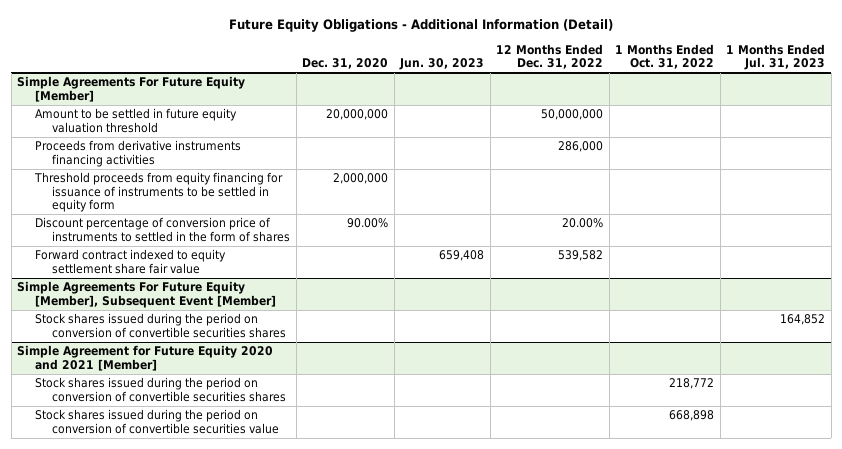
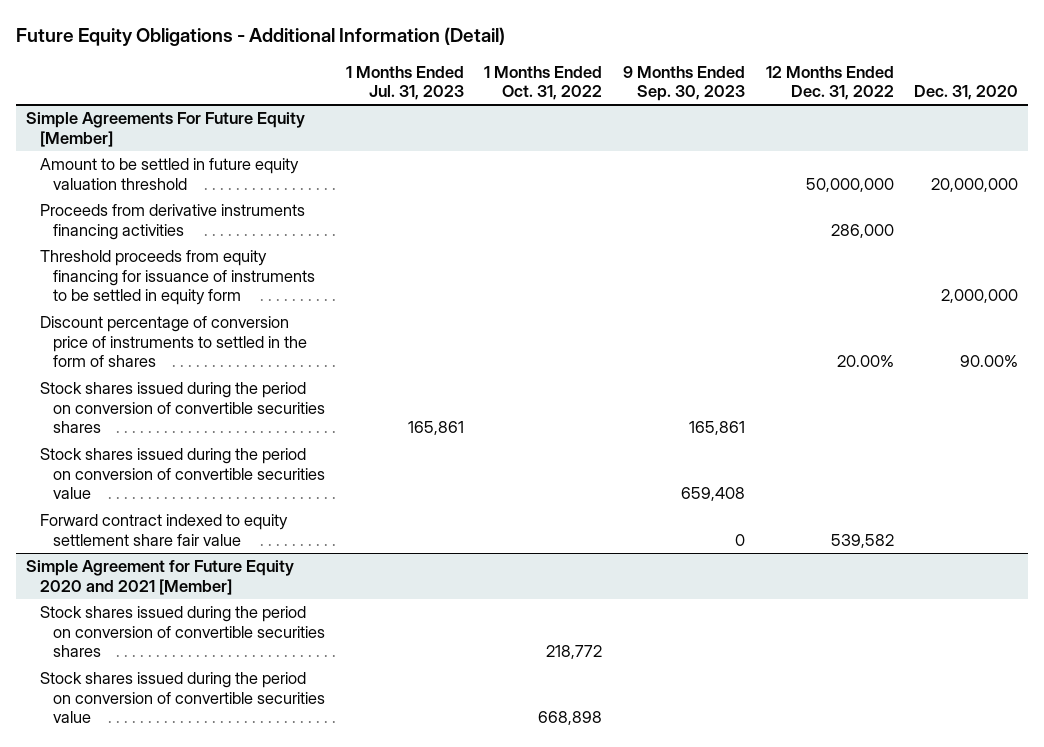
[399,58,485,71] Jun. 30, 2023 -> none
none -> [622,65,745,102] 9 Months Ended Sep. 30, 2023
none -> [39,382,326,434] Stock shares issued during the period on conversion of convertible securities shares
none -> [39,448,326,500] Stock shares issued during the period on conversion of convertible securities value
[17,281,276,308] Simple Agreements For Future Equity [Member], Subsequent Event [Member] -> none
[34,313,287,338] Stock shares issued during the period on conversion of convertible securities shares -> none

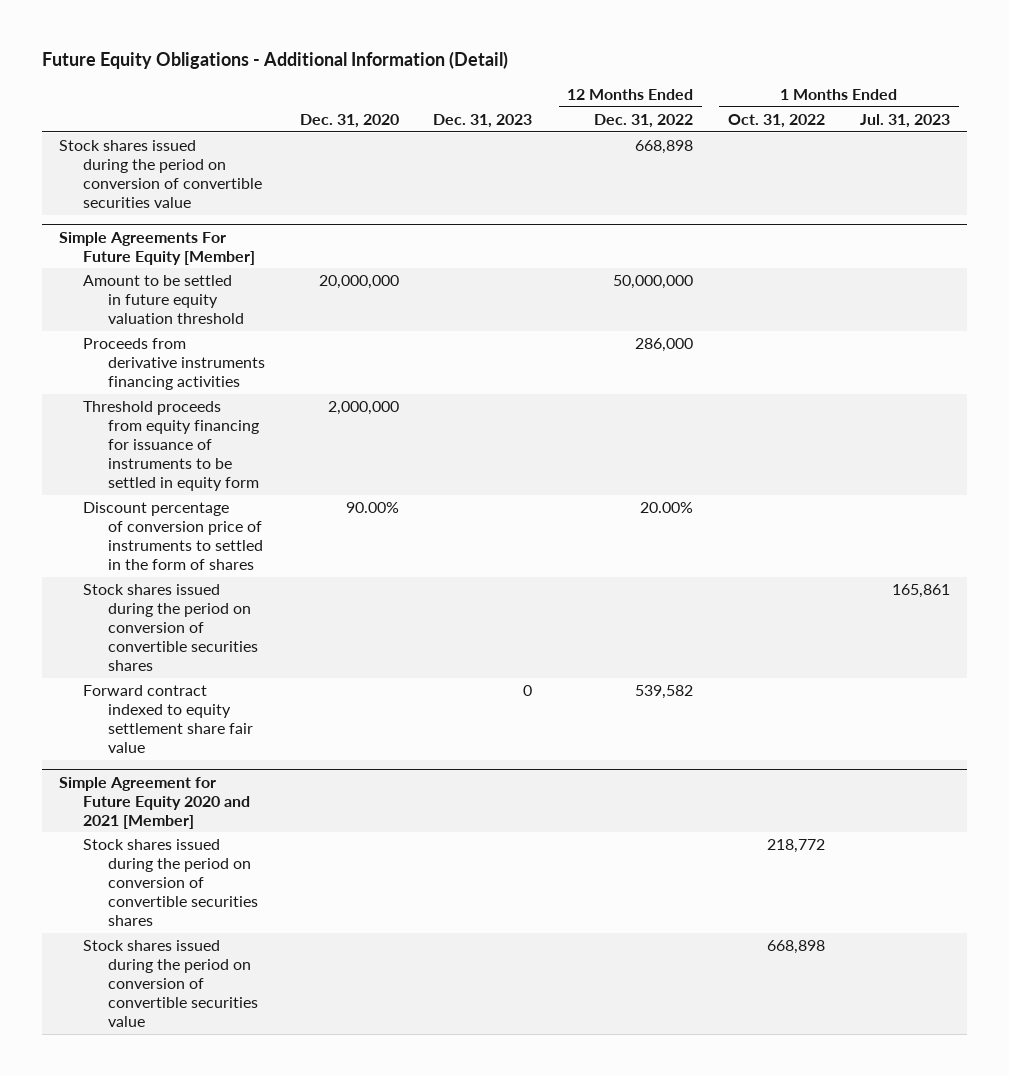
[622,65,745,102] 9 Months Ended Sep. 30, 2023 -> none
none -> [433,113,533,128] Dec. 31, 2023
none -> [59,140,263,209] Stock shares issued during the period on conversion of convertible securities value
[39,448,326,500] Stock shares issued during the period on conversion of convertible securities value -> none

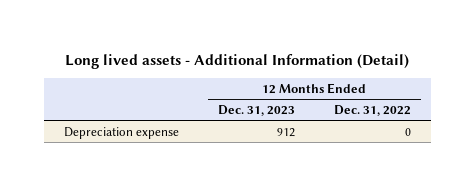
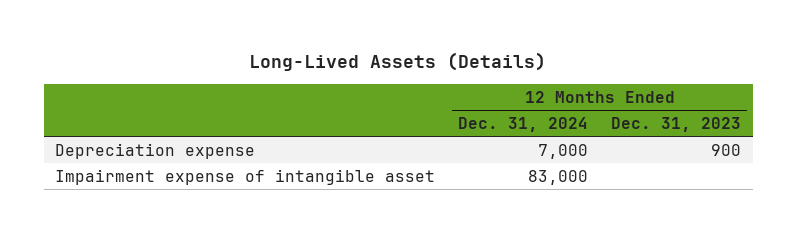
[65,53,410,69] Long lived assets - Additional Information (Detail) -> [249,52,547,72] Long-Lived Assets (Details)
[334,105,412,117] Dec. 31, 2022 -> none
none -> [458,116,589,132] Dec. 31, 2024
[276,127,295,137] 912 -> [711,143,742,156] 900
none -> [55,168,436,185] Impairment expense of intangible asset

